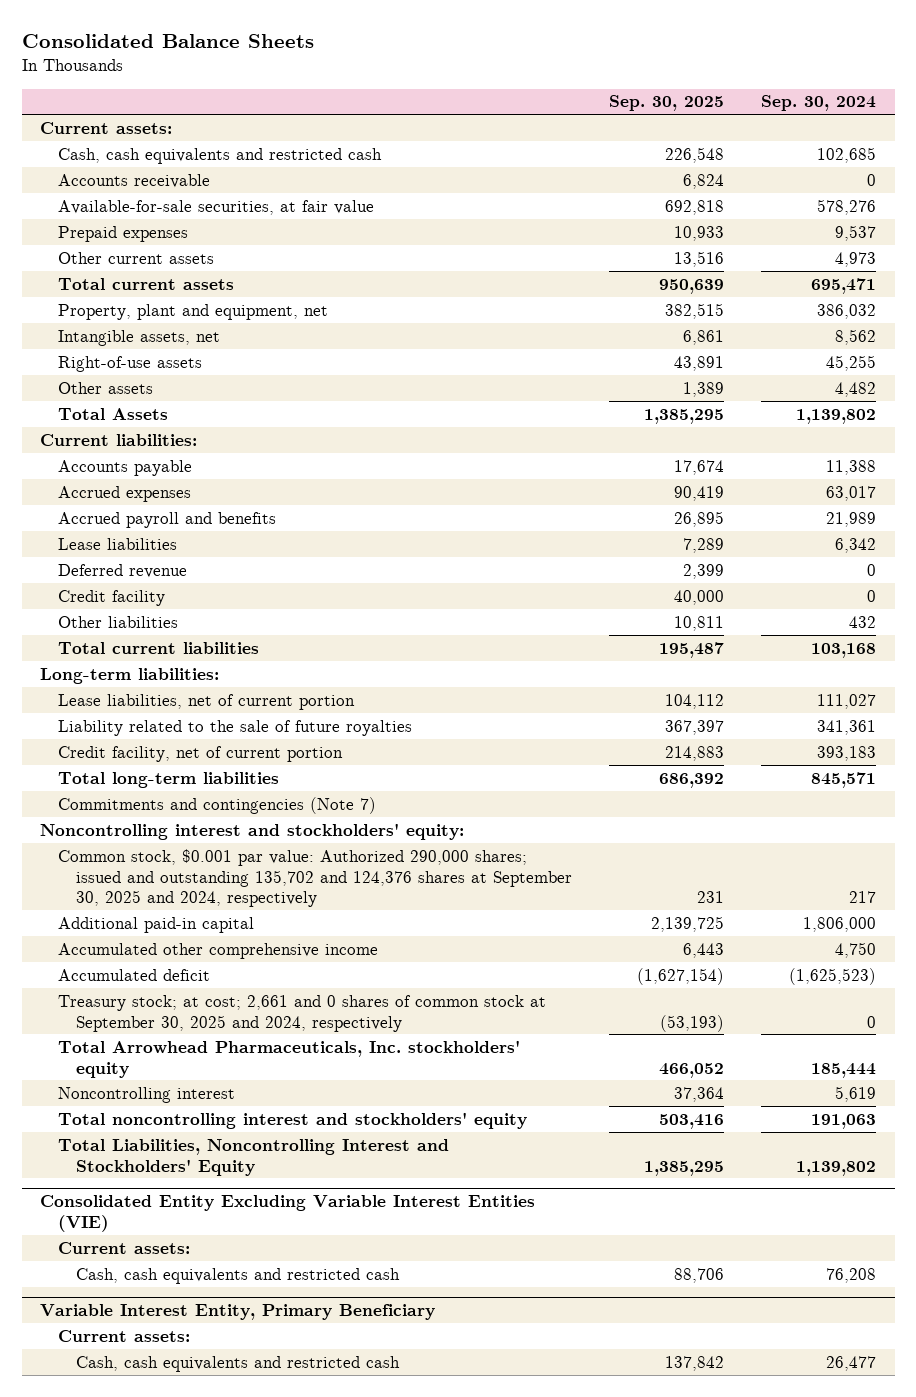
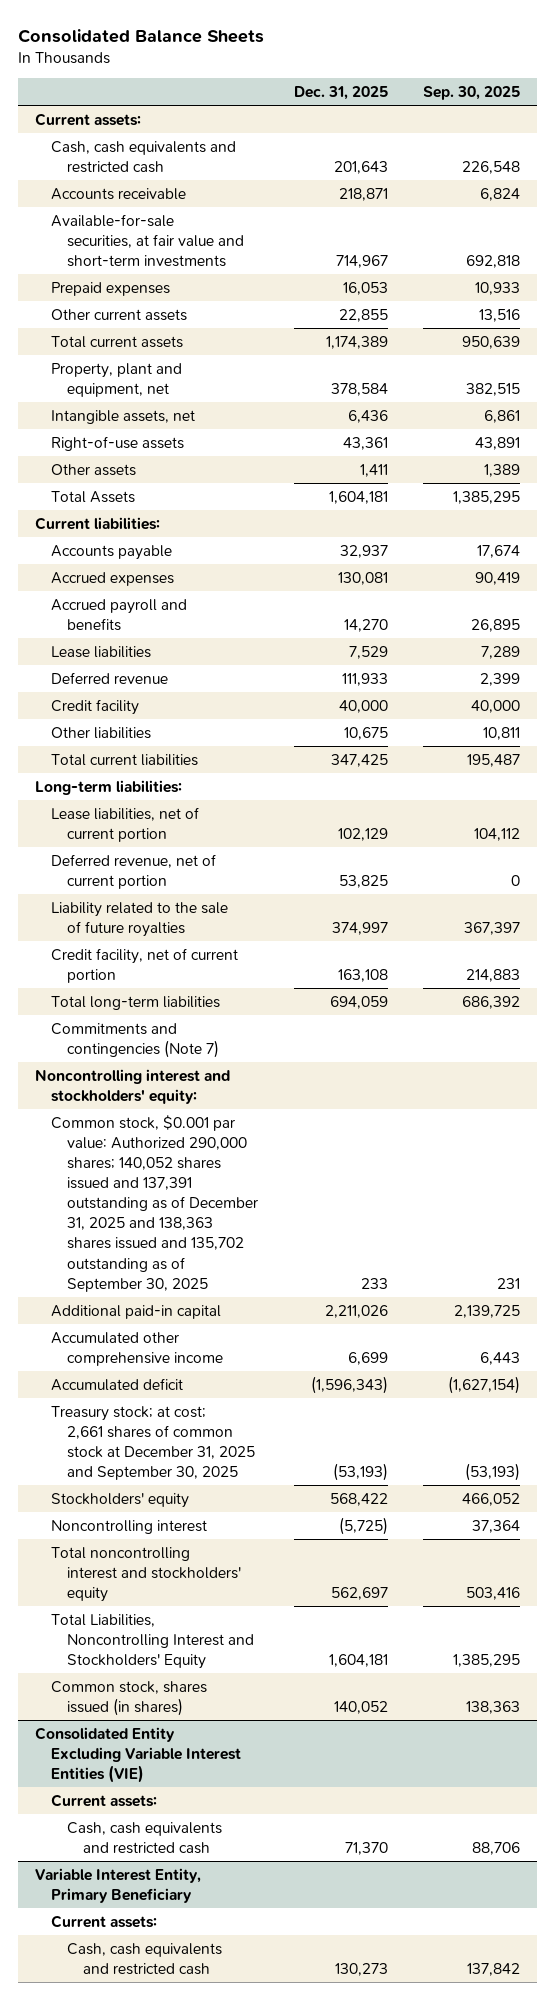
[761,95,877,112] Sep. 30, 2024 -> none
none -> [293,85,388,100] Dec. 31, 2025
[58,199,375,215] Available-for-sale securities, at fair value -> [51,213,245,267] Available-for-sale securities, at fair value and short-term investments
none -> [51,853,217,889] Deferred revenue, net of current portion
[58,848,573,908] Common stock, $0.001 par value: Authorized 290,000 shares; issued and outstanding 135,702 and 124,376 shares at September 30, 2025 and 2024, respectively -> [51,1114,259,1292] Common stock, $0.001 par value: Authorized 290,000 shares; 140,052 shares issued and 137,391 outstanding as of December 31, 2025 and 138,363 shares issued and 135,702 outstanding as of September 30, 2025
[58,994,547,1032] Treasury stock; at cost; 2,661 and 0 shares of common stock at September 30, 2025 and 2024, respectively -> [51,1405,256,1481] Treasury stock; at cost; 2,661 shares of common stock at December 31, 2025 and September 30, 2025
[58,1039,521,1078] Total Arrowhead Pharmaceuticals, Inc. stockholders' equity -> [51,1492,190,1508] Stockholders' equity
none -> [51,1680,208,1716] Common stock, shares issued (in shares)

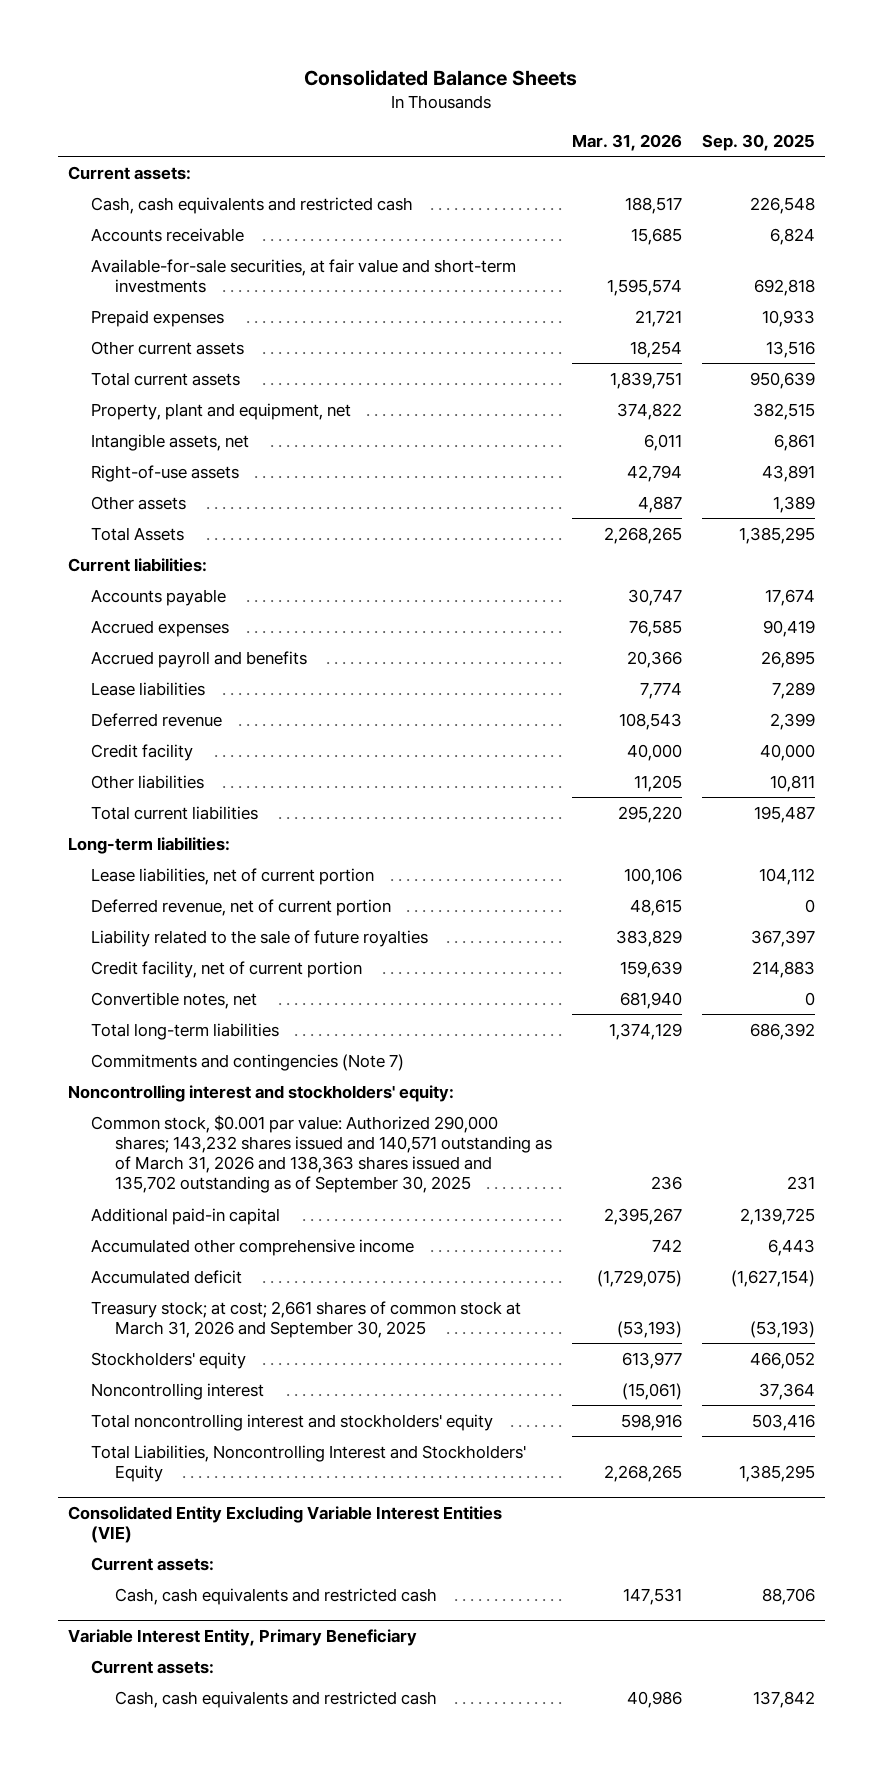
[293,85,388,100] Dec. 31, 2025 -> none
none -> [571,133,682,151] Mar. 31, 2026
none -> [91,991,258,1009] Convertible notes, net
[51,1114,259,1292] Common stock, $0.001 par value: Authorized 290,000 shares; 140,052 shares issued and 137,391 outstanding as of December 31, 2025 and 138,363 shares issued and 135,702 outstanding as of September 30, 2025 -> [91,1114,552,1194] Common stock, $0.001 par value: Authorized 290,000 shares; 143,232 shares issued and 140,571 outstanding as of March 31, 2026 and 138,363 shares issued and 135,702 outstanding as of September 30, 2025
[51,1405,256,1481] Treasury stock; at cost; 2,661 shares of common stock at December 31, 2025 and September 30, 2025 -> [91,1300,522,1338] Treasury stock; at cost; 2,661 shares of common stock at March 31, 2026 and September 30, 2025
[51,1680,208,1716] Common stock, shares issued (in shares) -> none

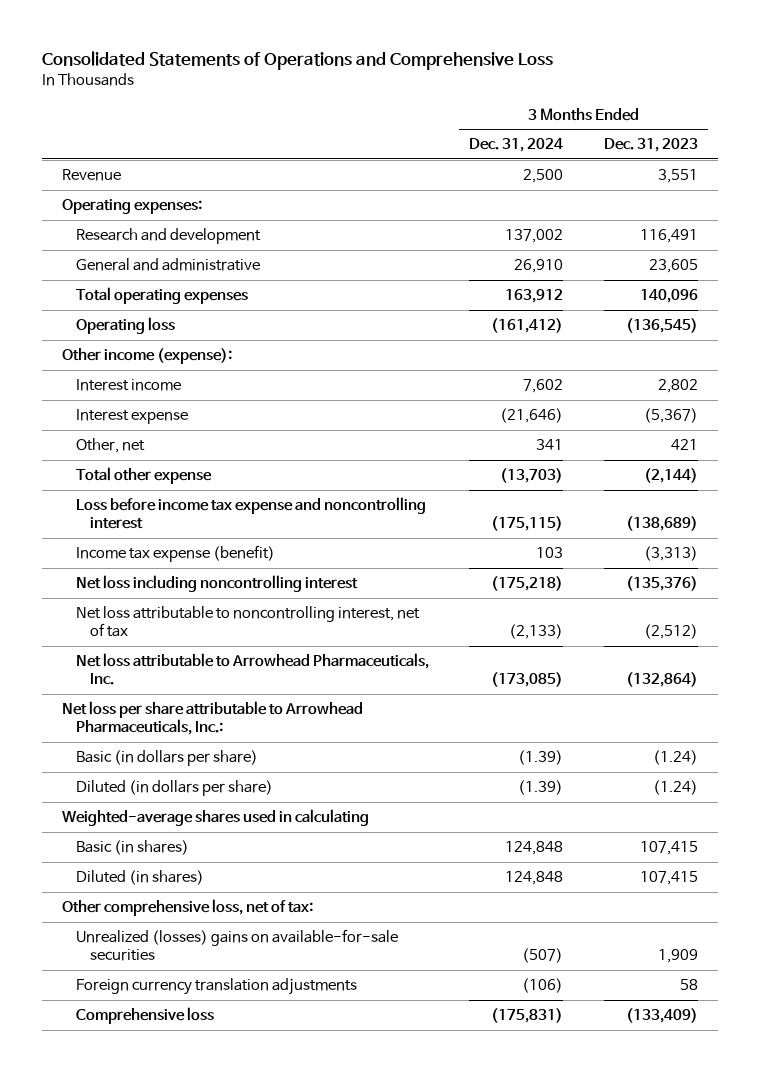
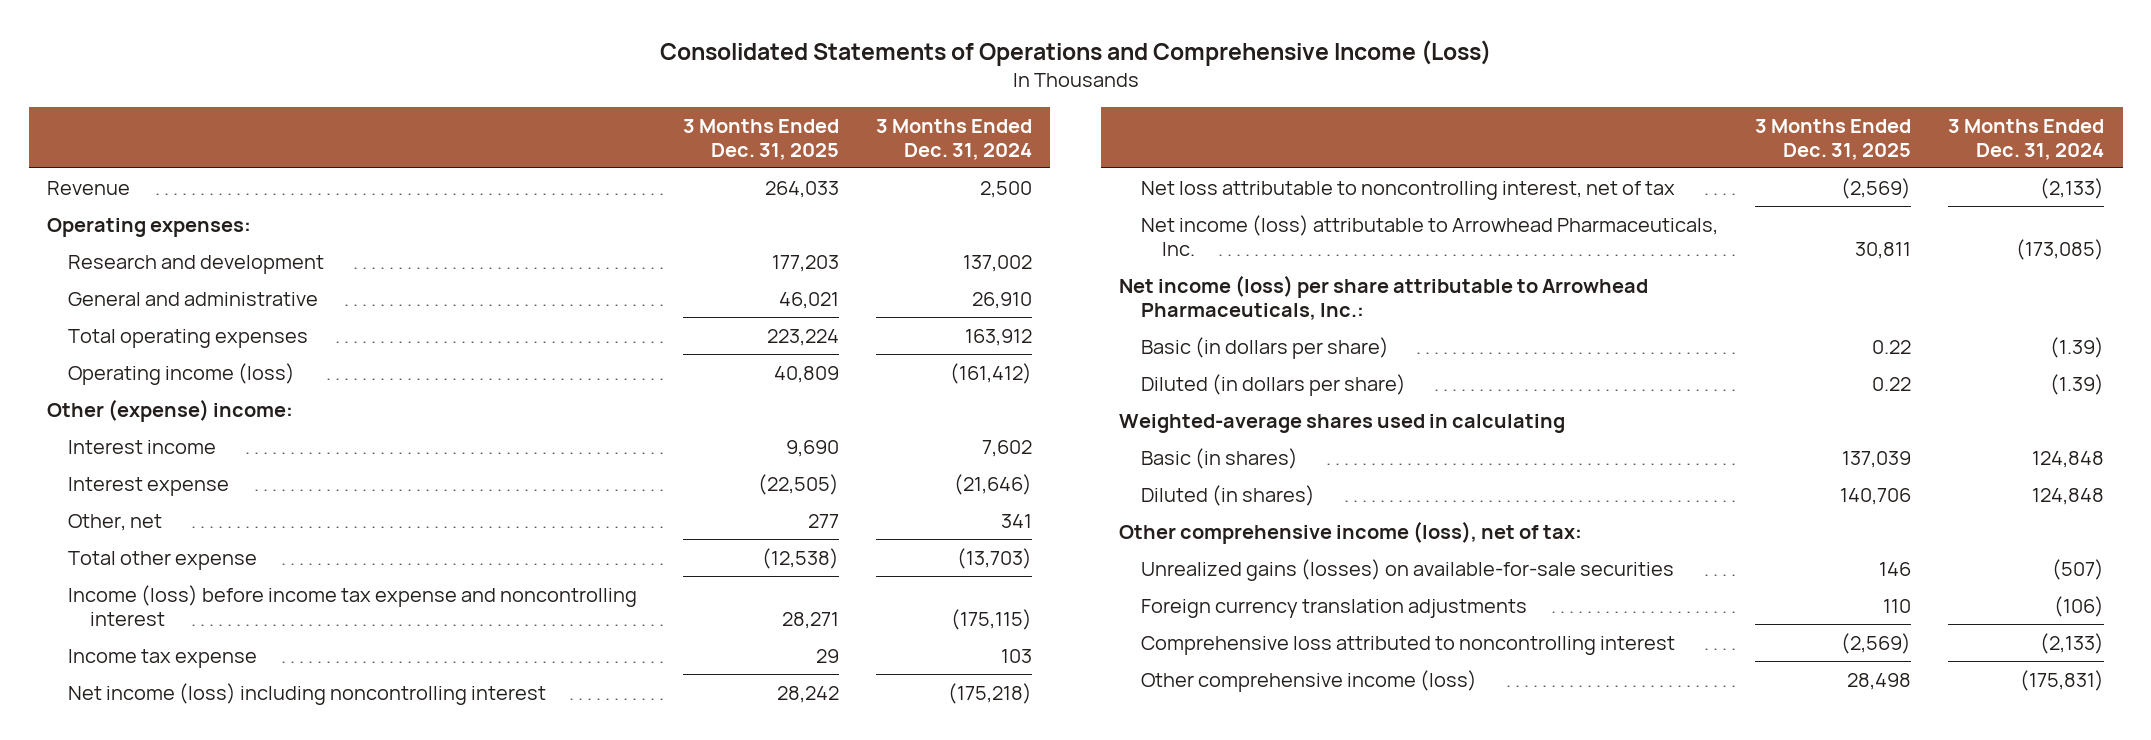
[41,50,553,70] Consolidated Statements of Operations and Comprehensive Loss -> [659,39,1491,66] Consolidated Statements of Operations and Comprehensive Income (Loss)
[603,138,698,153] Dec. 31, 2023 -> none
none -> [682,118,839,160] 3 Months Ended Dec. 31, 2025
[75,317,175,335] Operating loss -> [68,362,296,385] Operating income (loss)
[61,348,232,365] Other income (expense): -> [47,398,294,422] Other (expense) income:
[75,497,426,530] Loss before income tax expense and noncontrolling interest -> [68,584,638,626] Income (loss) before income tax expense and noncontrolling interest
[75,545,275,563] Income tax expense (benefit) -> [68,648,258,668] Income tax expense
[75,575,358,593] Net loss including noncontrolling interest -> [68,682,547,705] Net income (loss) including noncontrolling interest
[75,653,429,686] Net loss attributable to Arrowhead Pharmaceuticals, Inc. -> [1140,214,1718,256] Net income (loss) attributable to Arrowhead Pharmaceuticals, Inc.
[61,701,363,736] Net loss per share attributable to Arrowhead Pharmaceuticals, Inc.: -> [1119,274,1649,320] Net income (loss) per share attributable to Arrowhead Pharmaceuticals, Inc.:
[61,899,313,917] Other comprehensive loss, net of tax: -> [1119,520,1583,544] Other comprehensive income (loss), net of tax:
[75,929,398,962] Unrealized (losses) gains on available-for-sale securities -> [1140,558,1674,581] Unrealized gains (losses) on available-for-sale securities
none -> [1140,635,1675,655] Comprehensive loss attributed to noncontrolling interest
[75,1007,214,1025] Comprehensive loss -> [1140,669,1477,692] Other comprehensive income (loss)

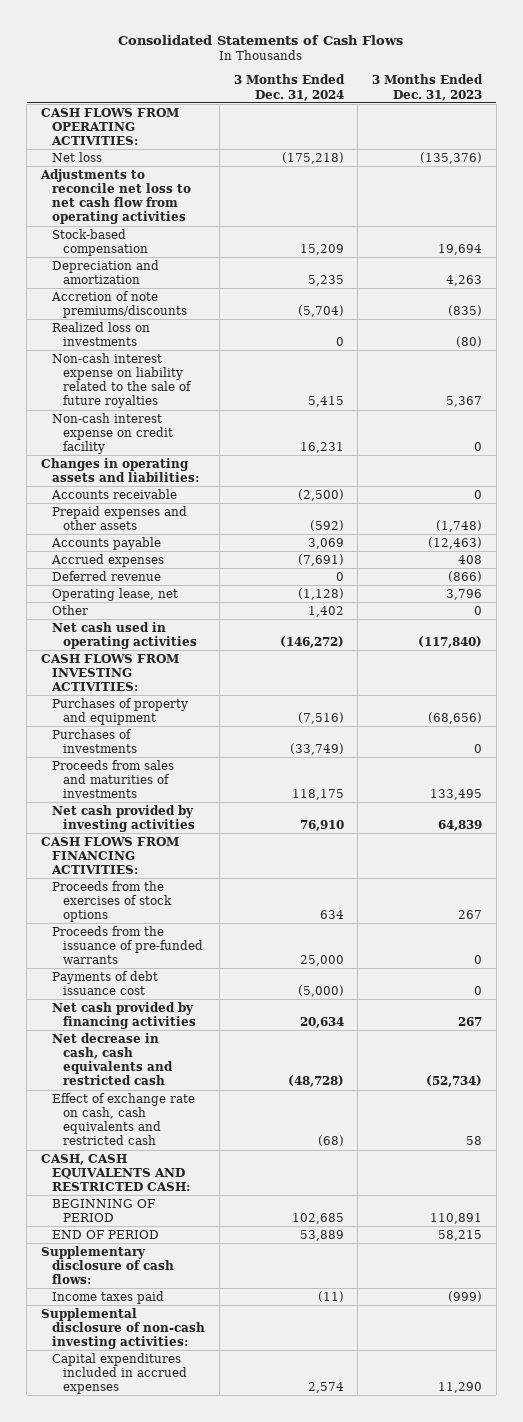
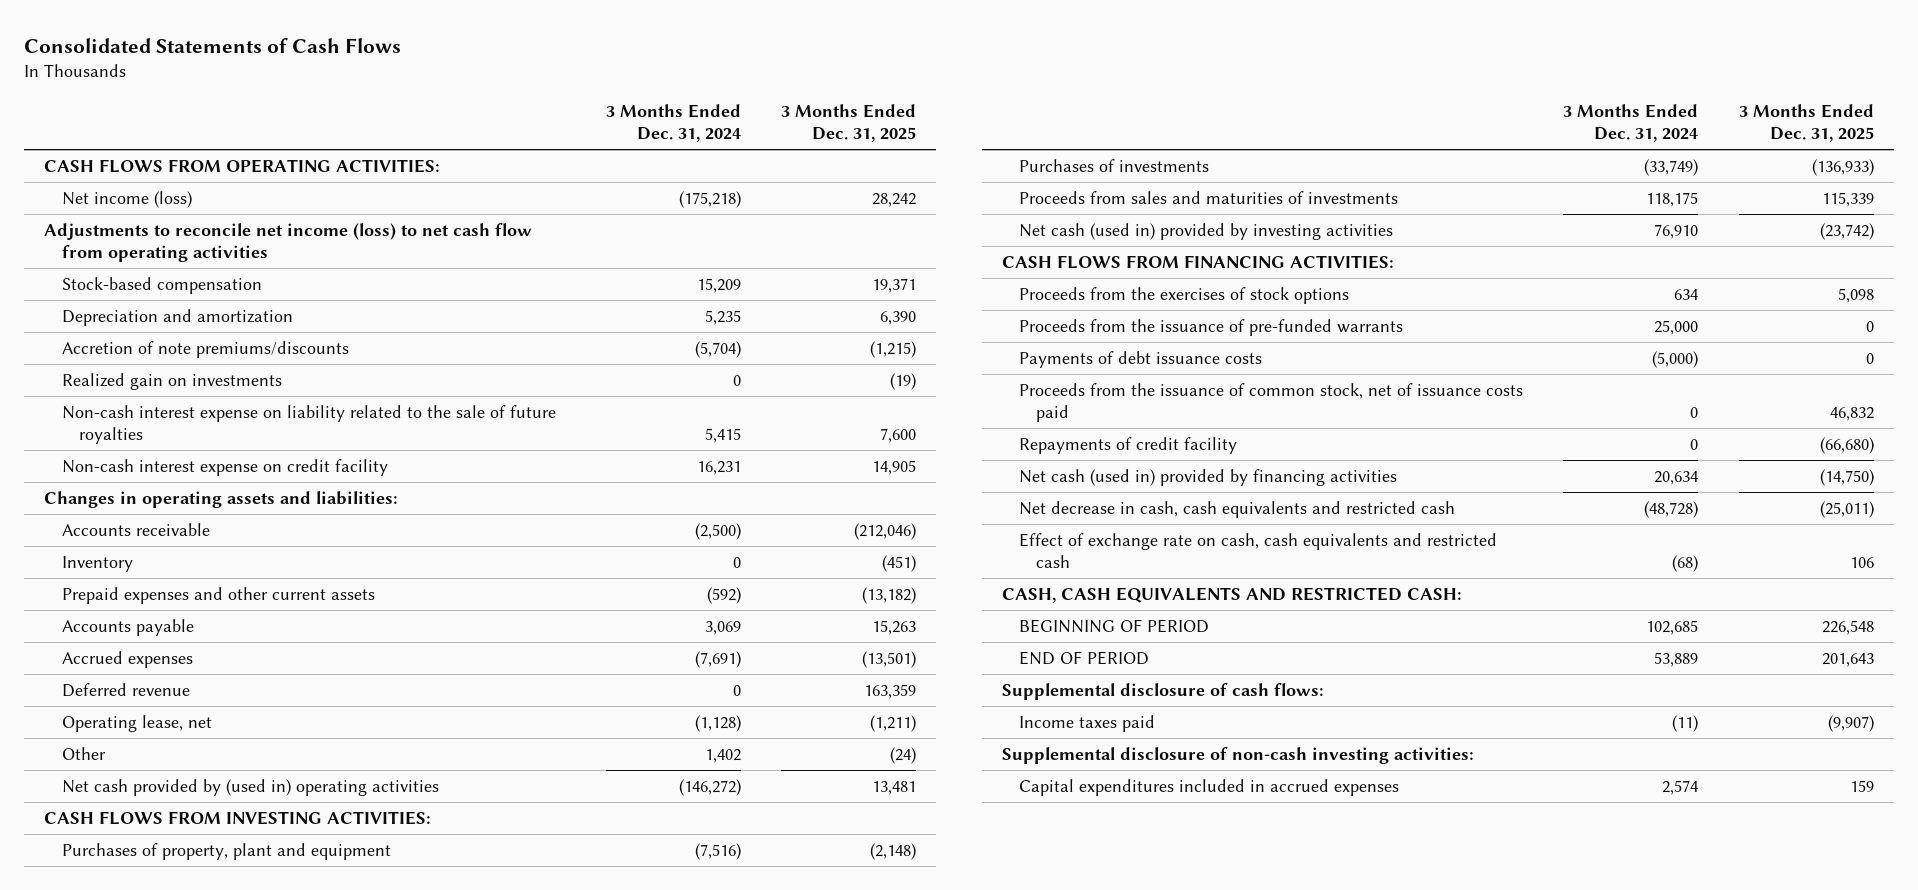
[371,74,483,101] 3 Months Ended Dec. 31, 2023 -> none
none -> [781,104,917,143] 3 Months Ended Dec. 31, 2025
[52,151,103,162] Net loss -> [61,190,192,208] Net income (loss)
[40,168,192,225] Adjustments to reconcile net loss to net cash flow from operating activities -> [44,222,533,263] Adjustments to reconcile net income (loss) to net cash flow from operating activities
[52,321,151,346] Realized loss on investments -> [61,372,282,390] Realized gain on investments
none -> [61,555,133,572] Inventory
[52,505,188,530] Prepaid expenses and other assets -> [61,586,375,604] Prepaid expenses and other current assets
[52,621,198,649] Net cash used in operating activities -> [61,778,439,796] Net cash provided by (used in) operating activities
[52,697,189,725] Purchases of property and equipment -> [61,842,391,860] Purchases of property, plant and equipment
[52,804,196,832] Net cash provided by investing activities -> [1019,222,1394,240] Net cash (used in) provided by investing activities
[52,970,159,995] Payments of debt issuance cost -> [1019,350,1263,368] Payments of debt issuance costs
none -> [1019,382,1524,423] Proceeds from the issuance of common stock, net of issuance costs paid
none -> [1019,436,1238,454] Repayments of credit facility
[52,1001,197,1029] Net cash provided by financing activities -> [1019,468,1398,486] Net cash (used in) provided by financing activities
[41,1245,175,1285] Supplementary disclosure of cash flows: -> [1002,682,1325,700] Supplemental disclosure of cash flows:

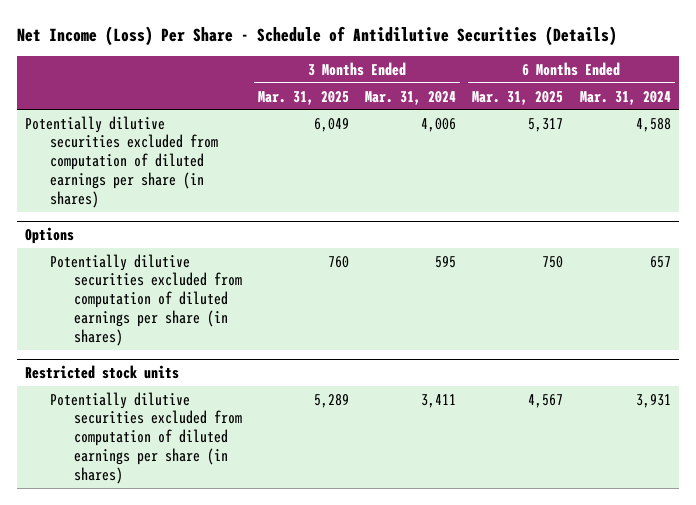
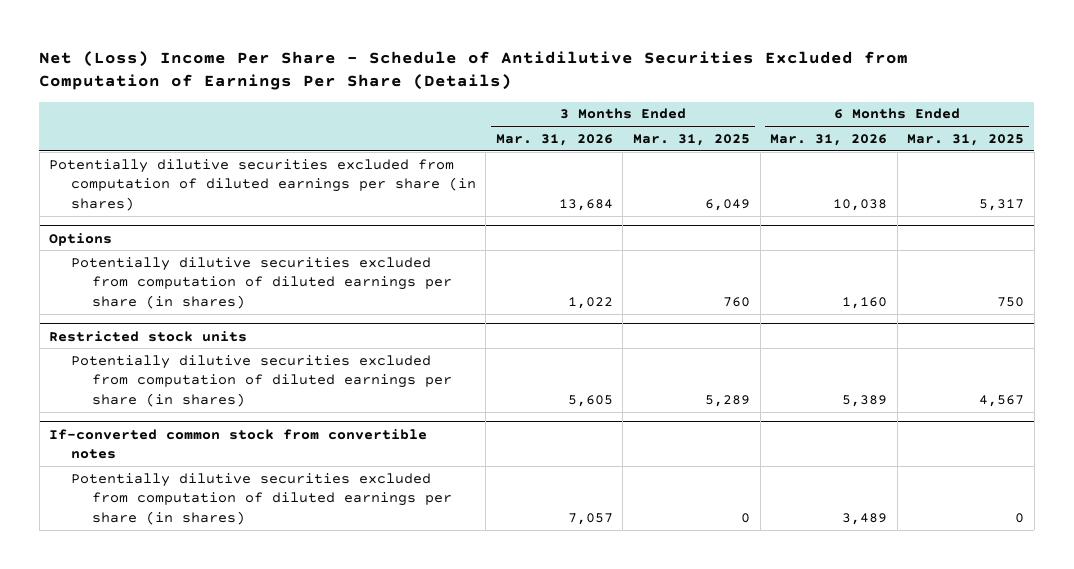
[17,26,618,47] Net Income (Loss) Per Share - Schedule of Antidilutive Securities (Details) -> [39,50,909,91] Net (Loss) Income Per Share - Schedule of Antidilutive Securities Excluded from Computation of Earnings Per Share (Details)
[365,90,457,105] Mar. 31, 2024 -> none
[579,90,671,105] Mar. 31, 2024 -> none
none -> [495,134,613,147] Mar. 31, 2026
none -> [770,134,888,147] Mar. 31, 2026
none -> [49,428,428,460] If-converted common stock from convertible notes
none -> [70,472,453,526] Potentially dilutive securities excluded from computation of diluted earnings per share (in shares)

